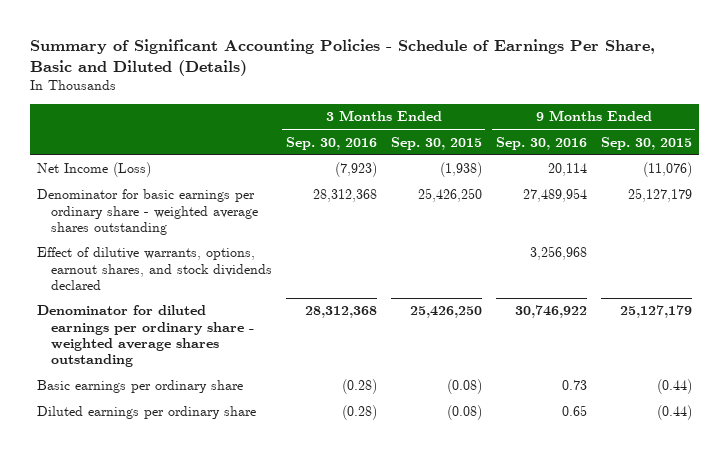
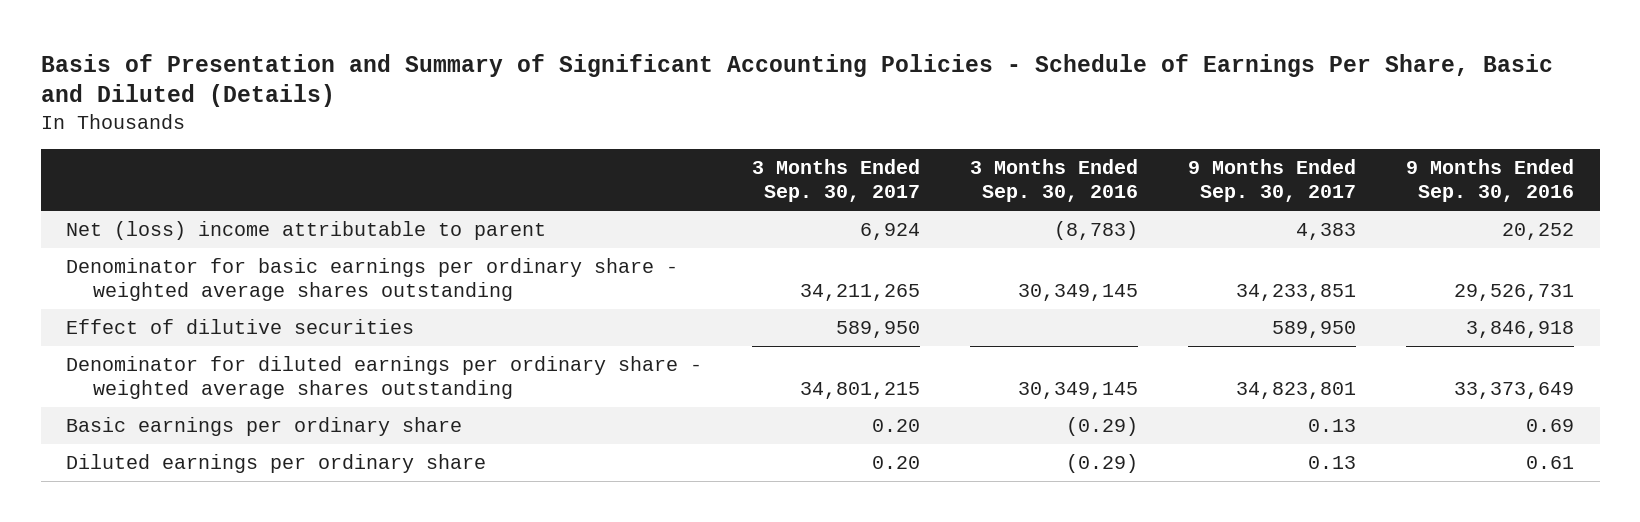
[29,38,655,76] Summary of Significant Accounting Policies - Schedule of Earnings Per Share, Basic and Diluted (Details) -> [40,53,1553,108] Basis of Presentation and Summary of Significant Accounting Policies - Schedule of Earnings Per Share, Basic and Diluted (Details)
[390,136,482,150] Sep. 30, 2015 -> none
[600,136,692,150] Sep. 30, 2015 -> none
none -> [752,159,921,203] 3 Months Ended Sep. 30, 2017
none -> [1188,159,1357,203] 9 Months Ended Sep. 30, 2017
[36,162,151,178] Net Income (Loss) -> [65,221,546,241] Net (loss) income attributable to parent
[334,162,377,178] (7,923) -> [1054,221,1139,241] (8,783)
[547,163,587,177] 20,114 -> [1502,223,1575,241] 20,252
[312,189,377,203] 28,312,368 -> [1018,284,1139,302] 30,349,145
[522,188,587,203] 27,489,954 -> [1454,284,1575,302] 29,526,731
[36,247,272,291] Effect of dilutive warrants, options, earnout shares, and stock dividends declared -> [65,319,414,335] Effect of dilutive securities
[529,246,587,261] 3,256,968 -> [1466,321,1575,339] 3,846,918
[304,306,377,319] 28,312,368 -> [1018,382,1139,400] 30,349,145
[514,305,587,319] 30,746,922 -> [1454,382,1575,400] 33,373,649
[341,379,377,395] (0.28) -> [1066,417,1139,437] (0.29)
[561,380,587,391] 0.73 -> [1526,419,1575,433] 0.69
[341,405,377,421] (0.28) -> [1066,454,1139,474] (0.29)
[561,405,587,417] 0.65 -> [1526,456,1575,470] 0.61

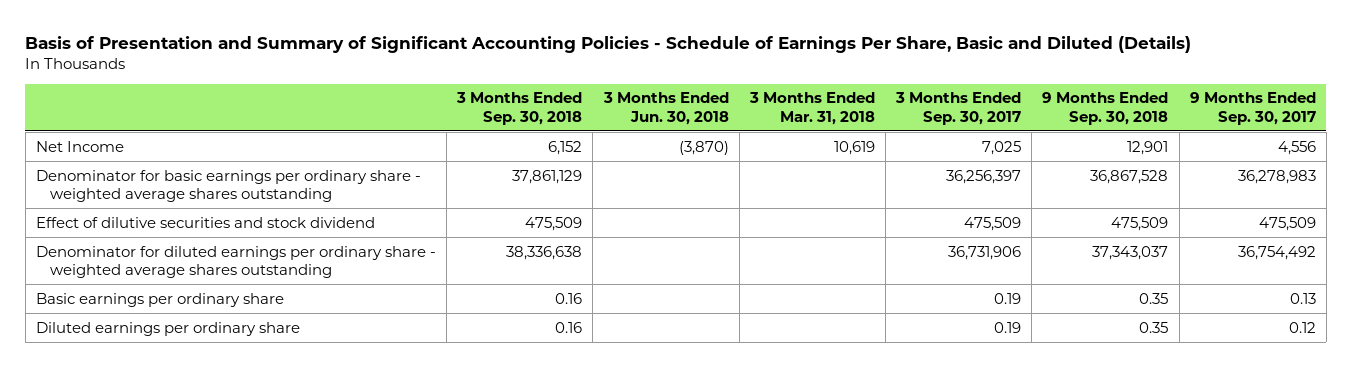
[970,159,1139,203] 3 Months Ended Sep. 30, 2016 -> none
[1406,159,1575,203] 9 Months Ended Sep. 30, 2016 -> none
none -> [456,92,583,125] 3 Months Ended Sep. 30, 2018
none -> [602,92,729,125] 3 Months Ended Jun. 30, 2018
none -> [748,92,875,125] 3 Months Ended Mar. 31, 2018
none -> [1042,92,1169,125] 9 Months Ended Sep. 30, 2018
[65,221,546,241] Net (loss) income attributable to parent -> none
none -> [36,140,125,152] Net Income
[800,284,921,302] 34,211,265 -> [946,169,1022,184] 36,256,397
[1236,284,1357,302] 34,233,851 -> [1237,169,1316,184] 36,278,983
[65,319,414,335] Effect of dilutive securities -> [36,216,376,228] Effect of dilutive securities and stock dividend
[836,321,921,339] 589,950 -> [964,216,1022,231] 475,509
[1272,321,1357,339] 589,950 -> [1258,216,1316,231] 475,509
[800,382,921,400] 34,801,215 -> [948,245,1022,260] 36,731,906
[1236,382,1357,400] 34,823,801 -> [1237,245,1316,260] 36,754,492
[872,419,921,433] 0.20 -> [994,292,1022,304] 0.19
[872,456,921,470] 0.20 -> [994,321,1022,333] 0.19
[1308,456,1357,470] 0.13 -> [1288,321,1316,333] 0.12

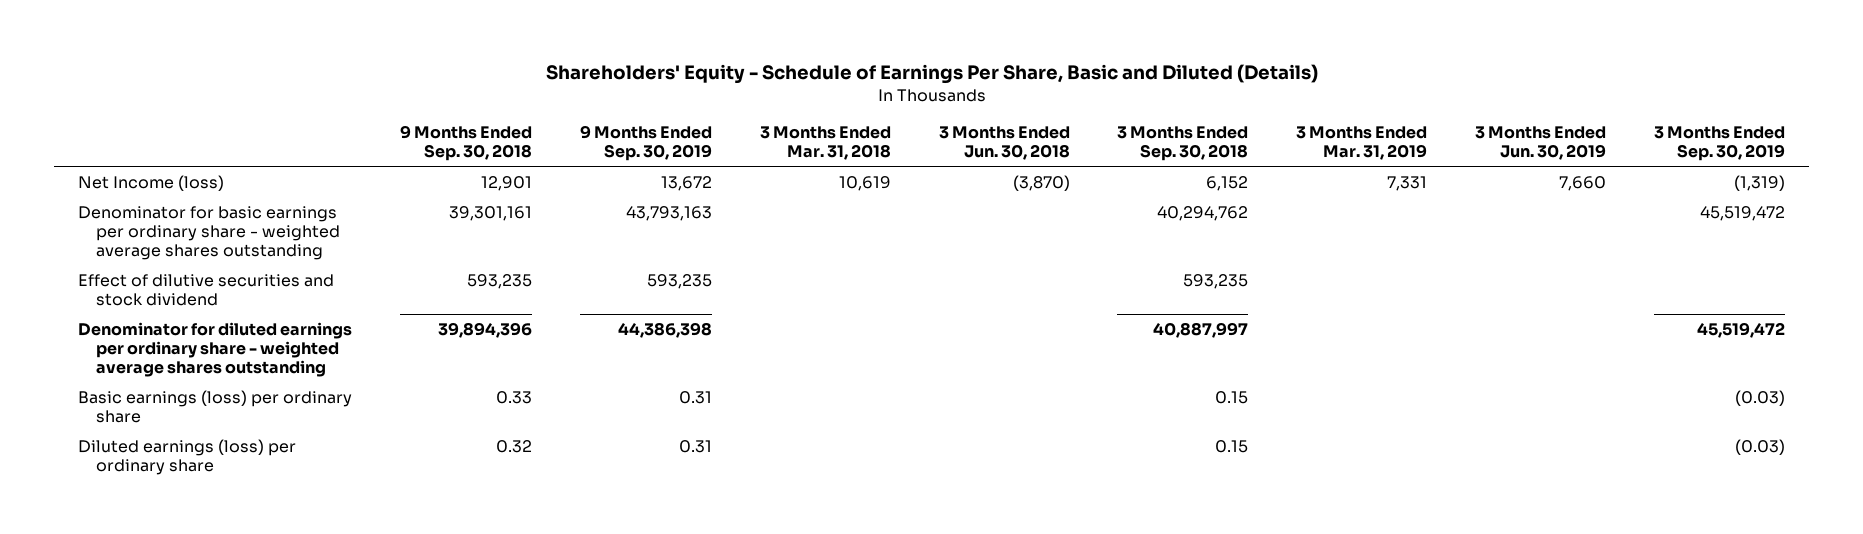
[25,35,1192,53] Basis of Presentation and Summary of Significant Accounting Policies - Schedule of Earnings Per Share, Basic and Diluted (Details) -> [545,63,1318,84] Shareholders' Equity - Schedule of Earnings Per Share, Basic and Diluted (Details)
[895,92,1022,125] 3 Months Ended Sep. 30, 2017 -> none
[1189,92,1316,125] 9 Months Ended Sep. 30, 2017 -> none
none -> [579,124,712,161] 9 Months Ended Sep. 30, 2019
none -> [1296,125,1428,160] 3 Months Ended Mar. 31, 2019
none -> [1475,125,1607,160] 3 Months Ended Jun. 30, 2019
none -> [1654,125,1786,161] 3 Months Ended Sep. 30, 2019
[36,140,125,152] Net Income -> [77,175,224,192] Net Income (loss)
[512,169,583,184] 37,861,129 -> [1157,206,1249,222] 40,294,762
[1090,169,1169,184] 36,867,528 -> [448,206,532,222] 39,301,161
[525,216,583,231] 475,509 -> [1183,274,1249,290] 593,235
[1111,216,1169,231] 475,509 -> [466,274,532,290] 593,235
[506,245,583,260] 38,336,638 -> [1153,322,1249,339] 40,887,997
[1092,245,1169,260] 37,343,037 -> [437,322,532,339] 39,894,396
[36,292,285,307] Basic earnings per ordinary share -> [77,390,352,424] Basic earnings (loss) per ordinary share
[555,292,583,304] 0.16 -> [1215,391,1249,405] 0.15
[1139,292,1169,304] 0.35 -> [495,391,532,405] 0.33
[36,321,301,336] Diluted earnings per ordinary share -> [77,439,296,476] Diluted earnings (loss) per ordinary share
[555,321,583,333] 0.16 -> [1215,440,1249,454] 0.15
[1139,321,1169,333] 0.35 -> [495,440,532,454] 0.32

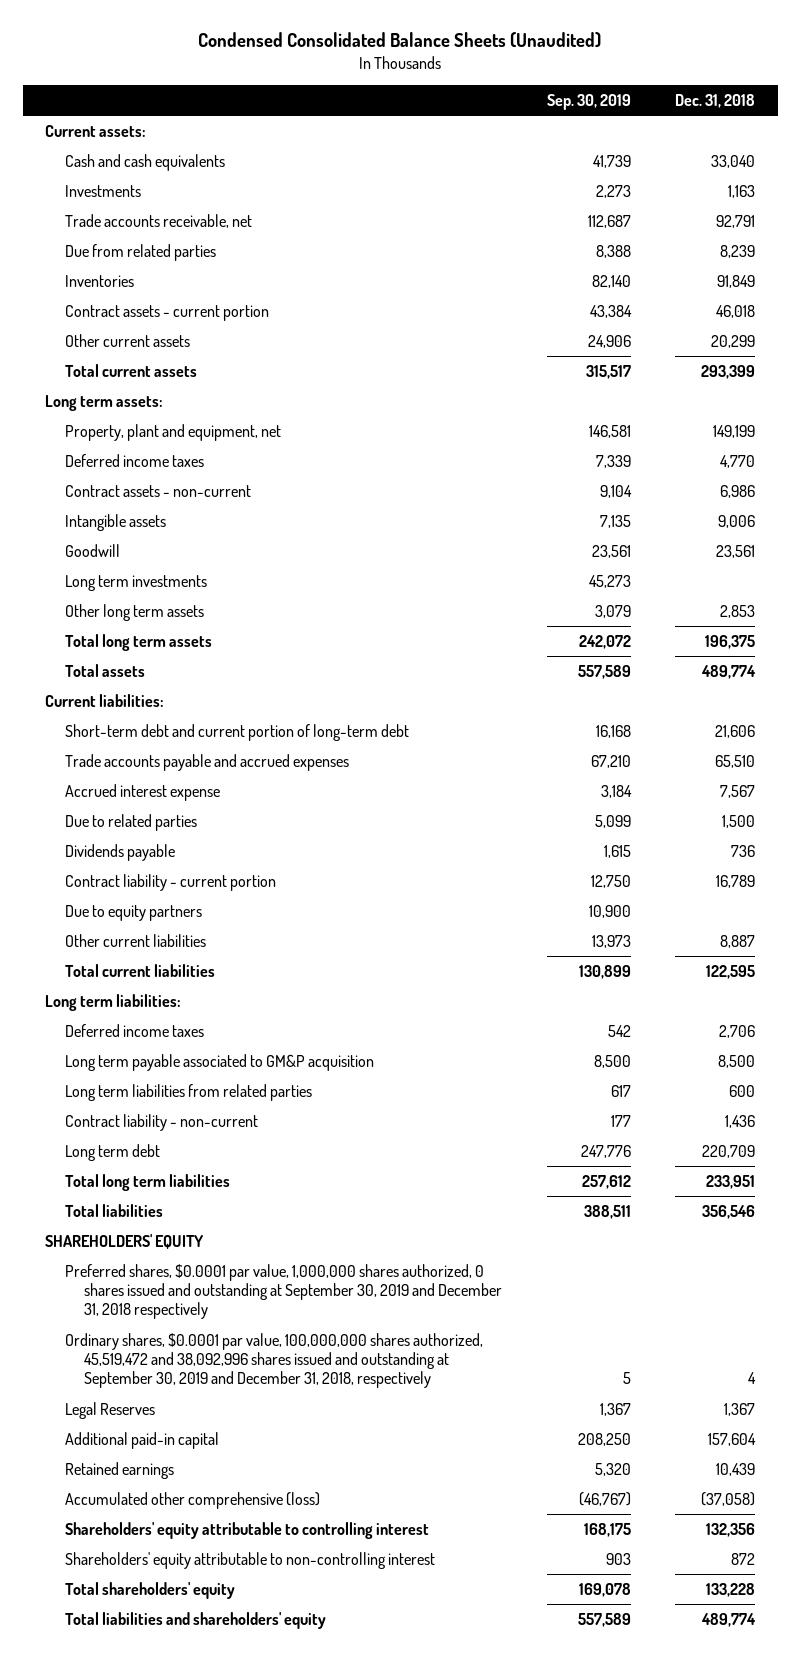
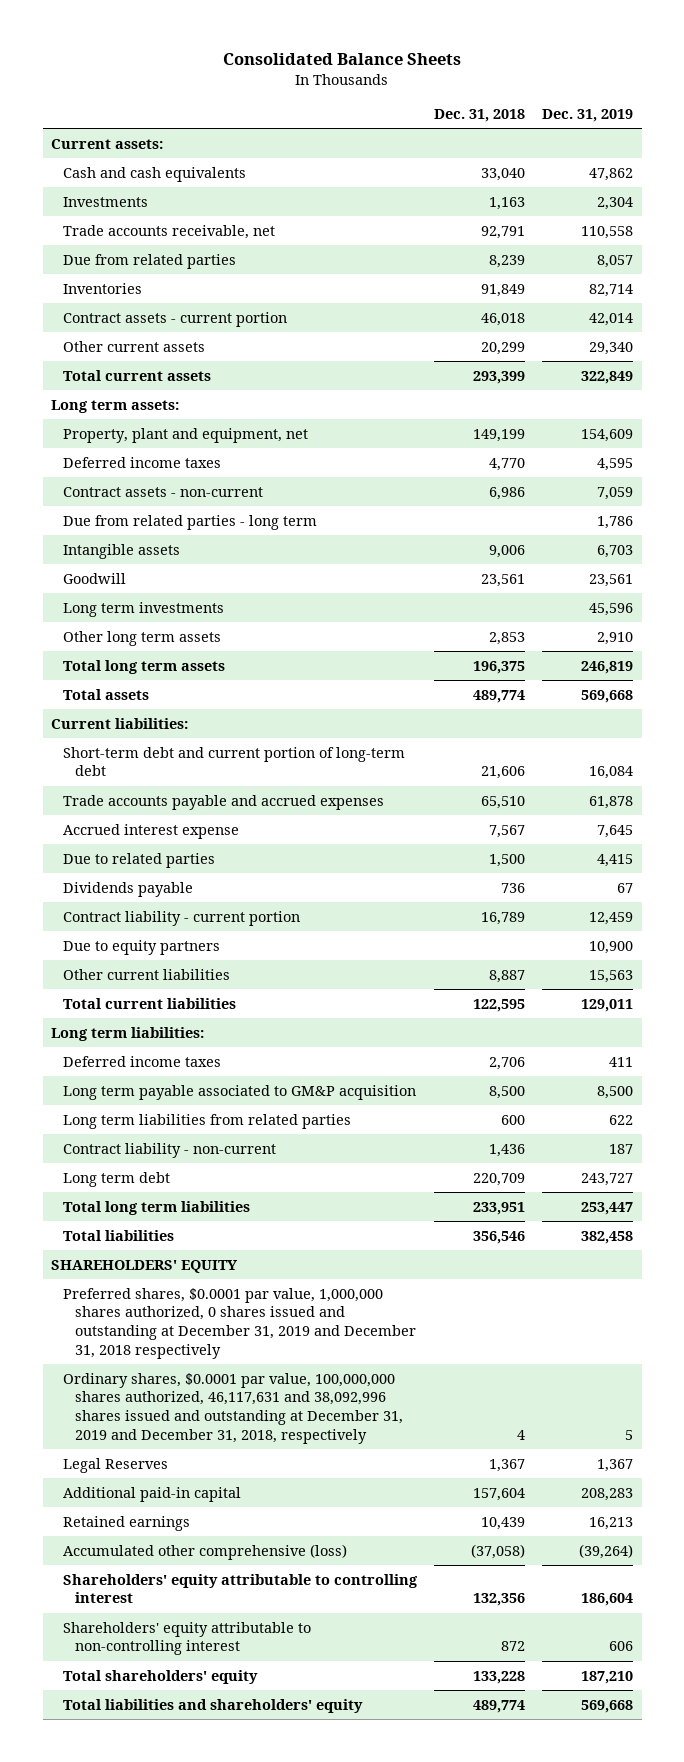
[198,32,602,49] Condensed Consolidated Balance Sheets (Unaudited) -> [223,53,462,66] Consolidated Balance Sheets
[546,93,631,110] Sep. 30, 2019 -> none
none -> [542,109,634,123] Dec. 31, 2019
none -> [62,514,317,530] Due from related parties - long term
[64,1264,503,1320] Preferred shares, $0.0001 par value, 1,000,000 shares authorized, 0 shares issued and outstanding at September 30, 2019 and December 31, 2018 respectively -> [62,1287,416,1360] Preferred shares, $0.0001 par value, 1,000,000 shares authorized, 0 shares issued and outstanding at December 31, 2019 and December 31, 2018 respectively
[64,1333,483,1389] Ordinary shares, $0.0001 par value, 100,000,000 shares authorized, 45,519,472 and 38,092,996 shares issued and outstanding at September 30, 2019 and December 31, 2018, respectively -> [62,1372,403,1445] Ordinary shares, $0.0001 par value, 100,000,000 shares authorized, 46,117,631 and 38,092,996 shares issued and outstanding at December 31, 2019 and December 31, 2018, respectively

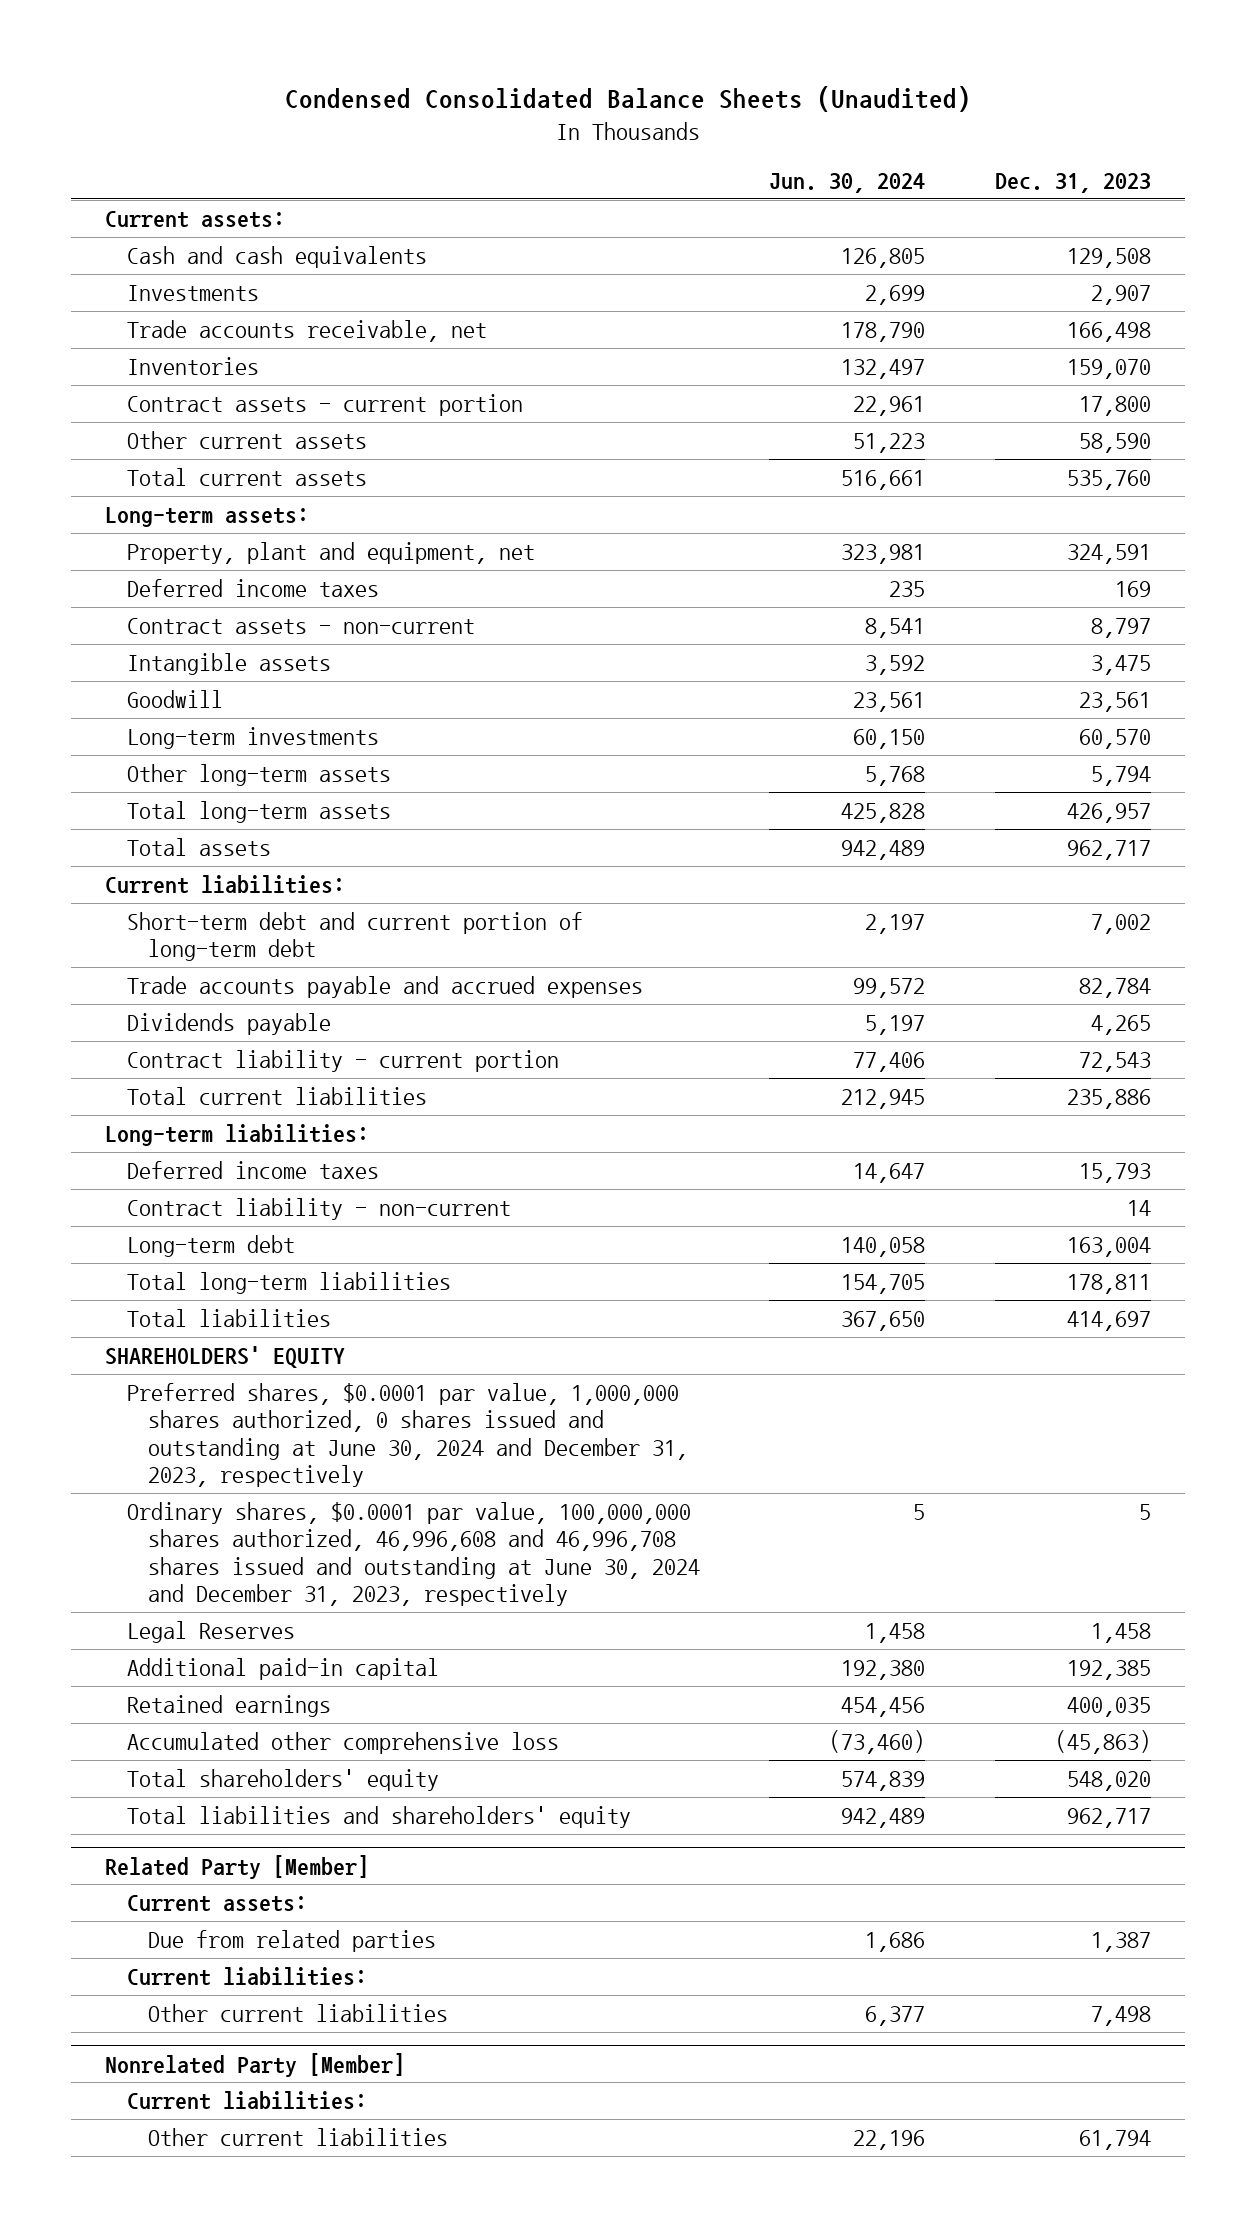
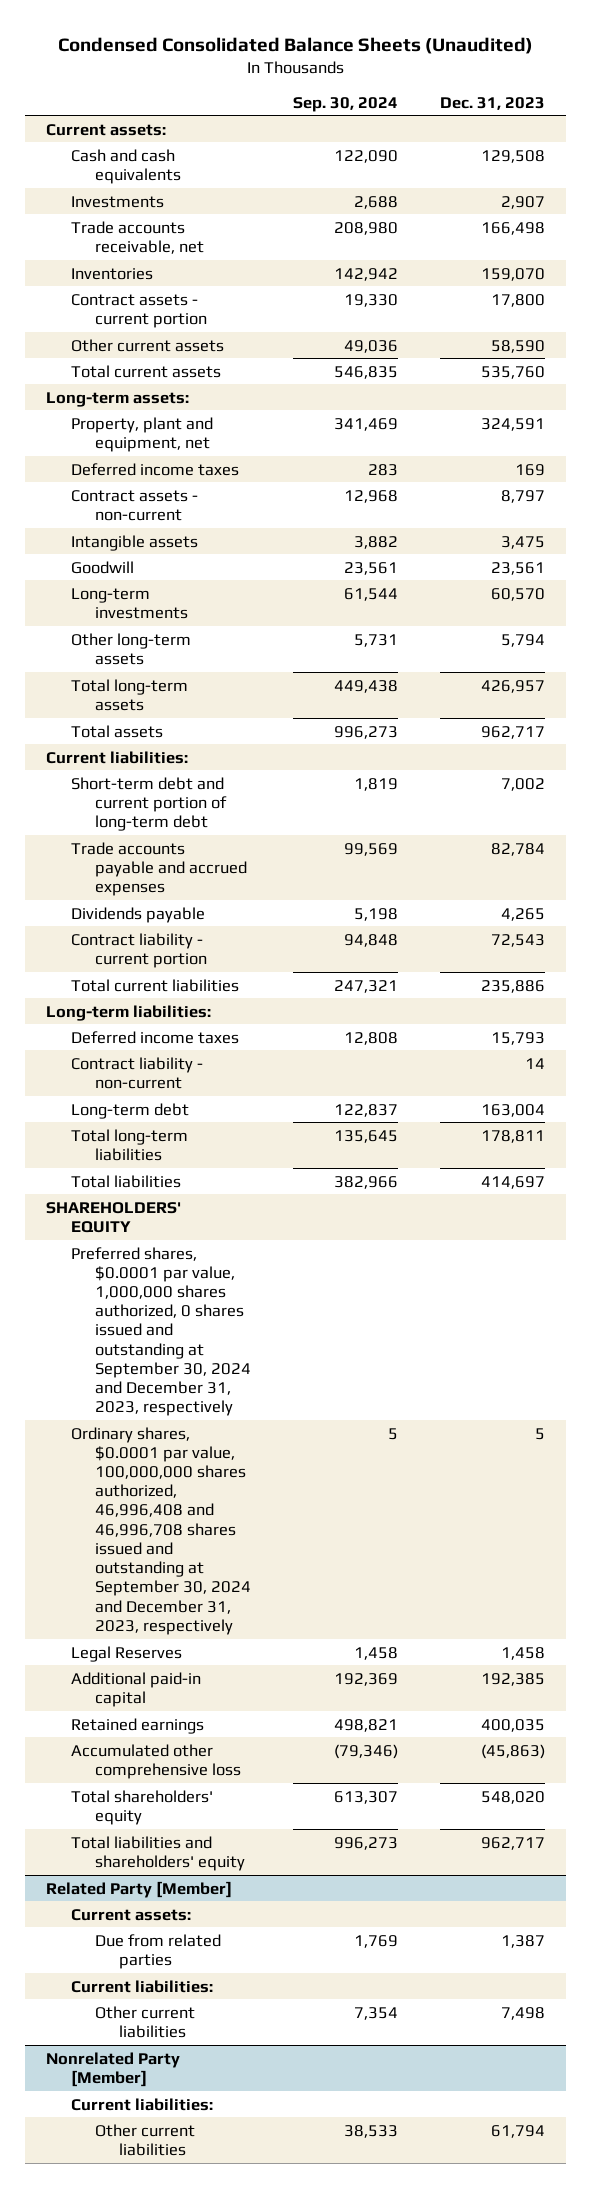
[769,172,926,193] Jun. 30, 2024 -> none
none -> [292,96,398,112] Sep. 30, 2024
[126,1382,689,1488] Preferred shares, $0.0001 par value, 1,000,000 shares authorized, 0 shares issued and outstanding at June 30, 2024 and December 31, 2023, respectively -> [70,1246,251,1417] Preferred shares, $0.0001 par value, 1,000,000 shares authorized, 0 shares issued and outstanding at September 30, 2024 and December 31, 2023, respectively
[126,1501,701,1607] Ordinary shares, $0.0001 par value, 100,000,000 shares authorized, 46,996,608 and 46,996,708 shares issued and outstanding at June 30, 2024 and December 31, 2023, respectively -> [70,1426,251,1635] Ordinary shares, $0.0001 par value, 100,000,000 shares authorized, 46,996,408 and 46,996,708 shares issued and outstanding at September 30, 2024 and December 31, 2023, respectively

